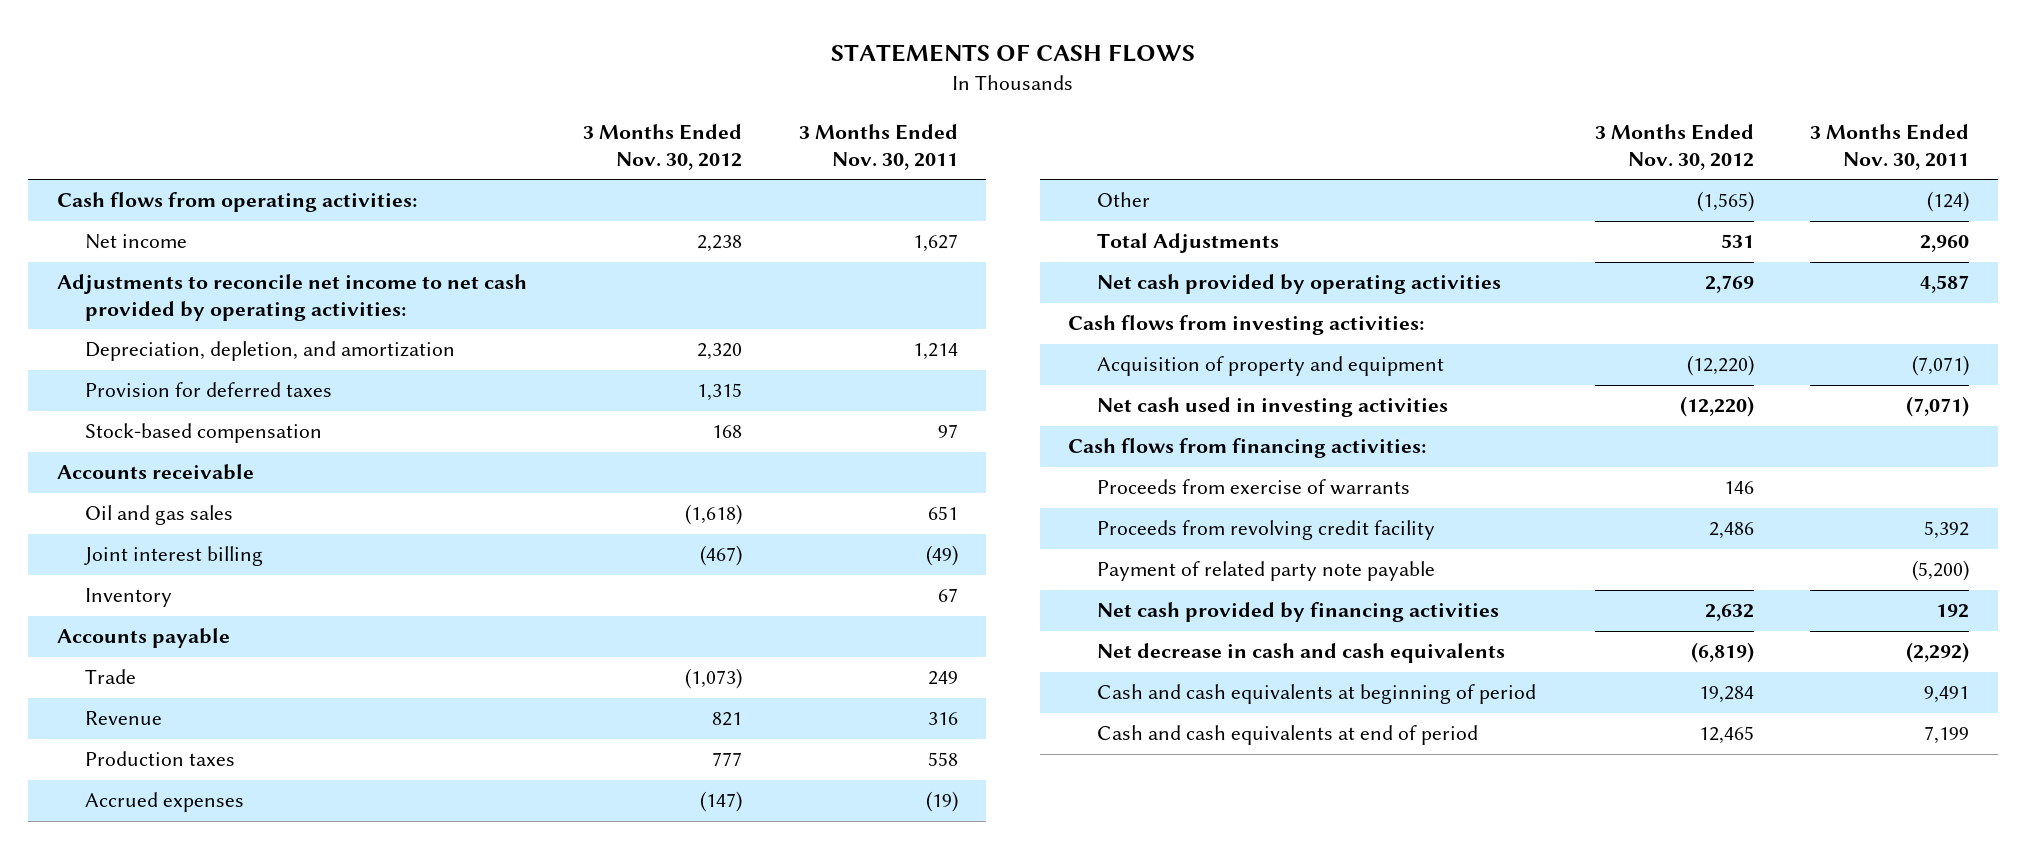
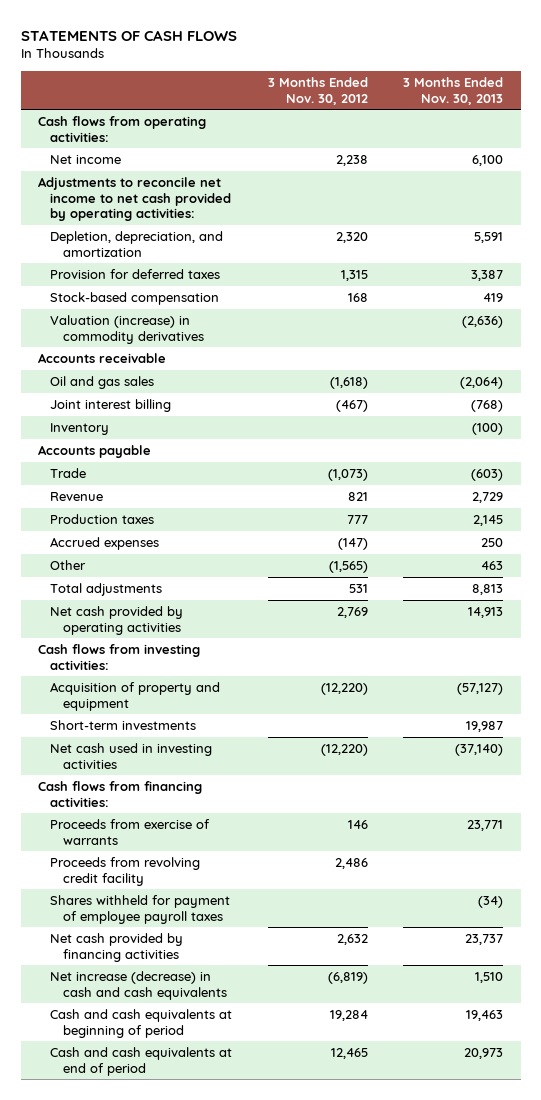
[798,124,958,170] 3 Months Ended Nov. 30, 2011 -> none
none -> [402,77,503,105] 3 Months Ended Nov. 30, 2013
[85,341,456,362] Depreciation, depletion, and amortization -> [50,231,224,257] Depletion, depreciation, and amortization
none -> [50,315,204,344] Valuation (increase) in commodity derivatives
[1096,233,1279,254] Total Adjustments -> [50,583,163,597] Total adjustments
none -> [50,720,197,731] Short-term investments
[1096,561,1435,582] Payment of related party note payable -> none
none -> [50,895,231,924] Shares withheld for payment of employee payroll taxes
[1096,643,1505,664] Net decrease in cash and cash equivalents -> [50,971,227,1000] Net increase (decrease) in cash and cash equivalents

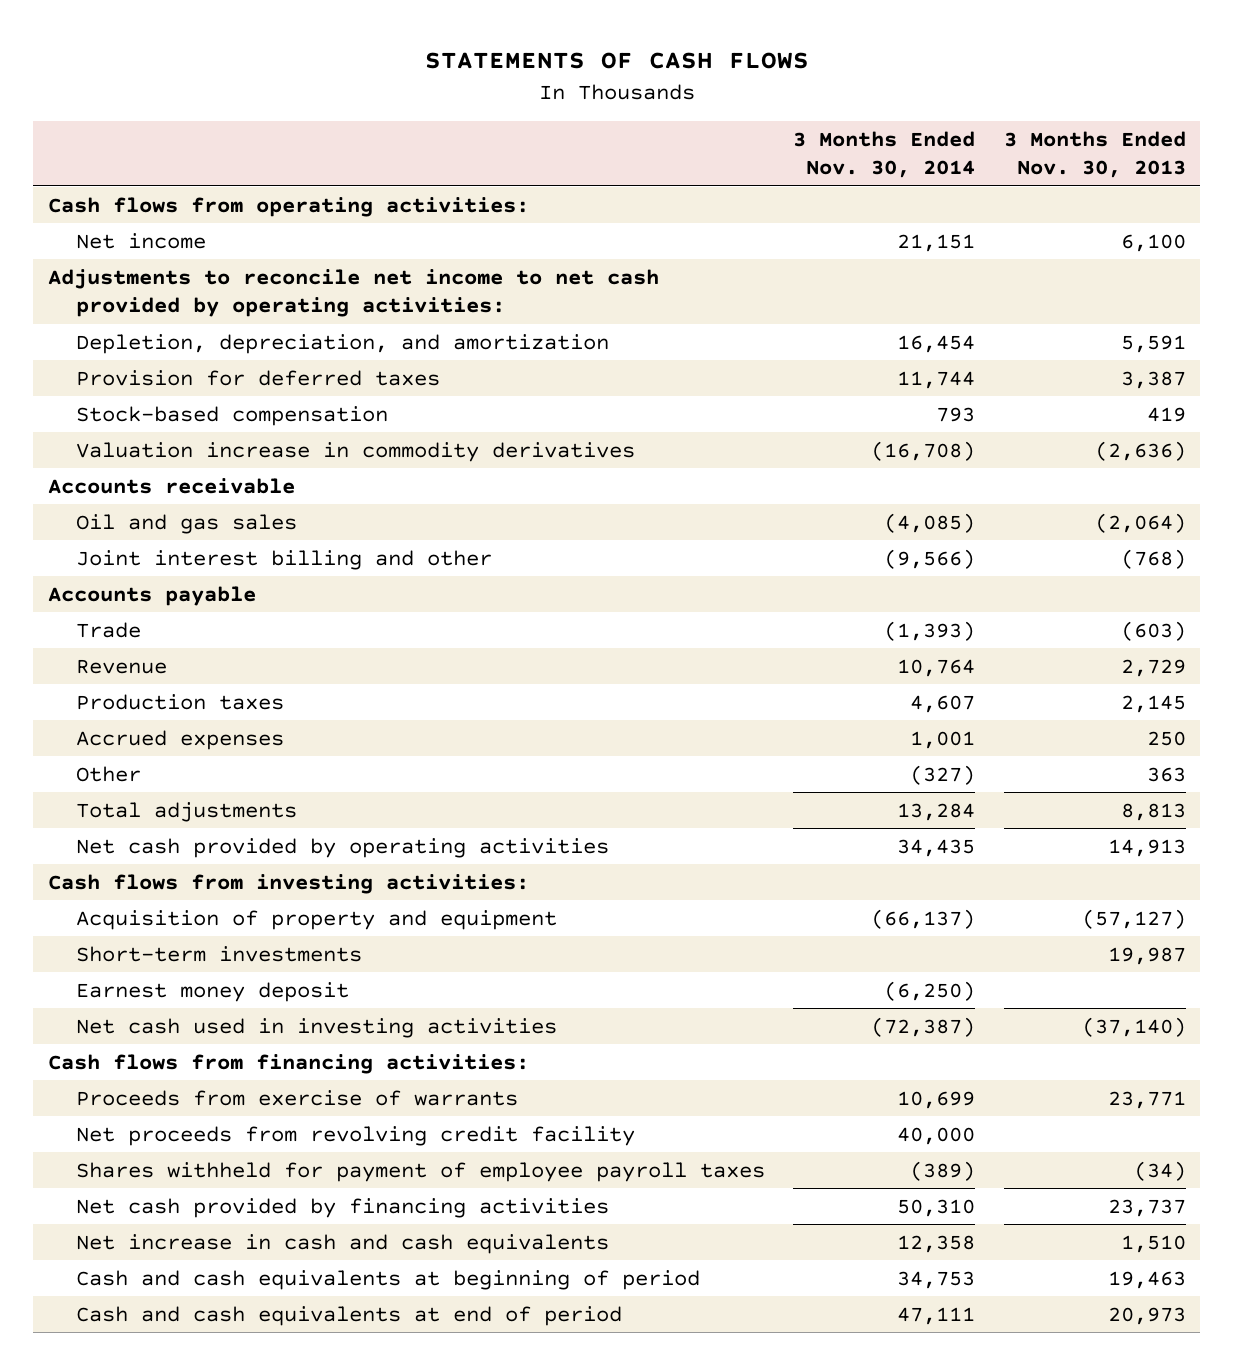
[267,77,368,105] 3 Months Ended Nov. 30, 2012 -> none
none -> [793,130,976,179] 3 Months Ended Nov. 30, 2014
[50,315,204,344] Valuation (increase) in commodity derivatives -> [75,441,635,462] Valuation increase in commodity derivatives
[50,423,110,436] Inventory -> none
[50,399,172,413] Joint interest billing -> [75,549,492,570] Joint interest billing and other
[480,561,503,571] 463 -> [1146,766,1186,782] 363
none -> [75,981,349,1002] Earnest money deposit
[50,857,201,886] Proceeds from revolving credit facility -> [75,1125,635,1146] Net proceeds from revolving credit facility
[50,971,227,1000] Net increase (decrease) in cash and cash equivalents -> [75,1233,609,1254] Net increase in cash and cash equivalents

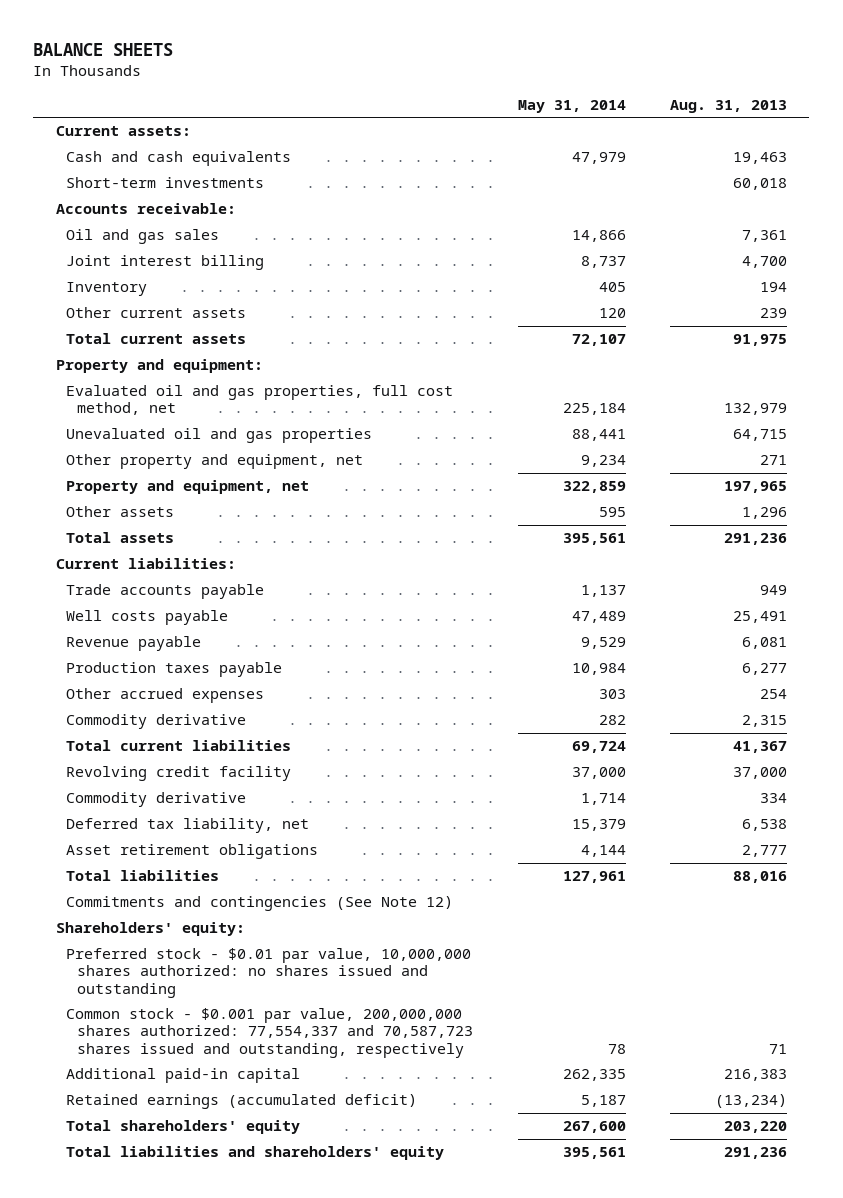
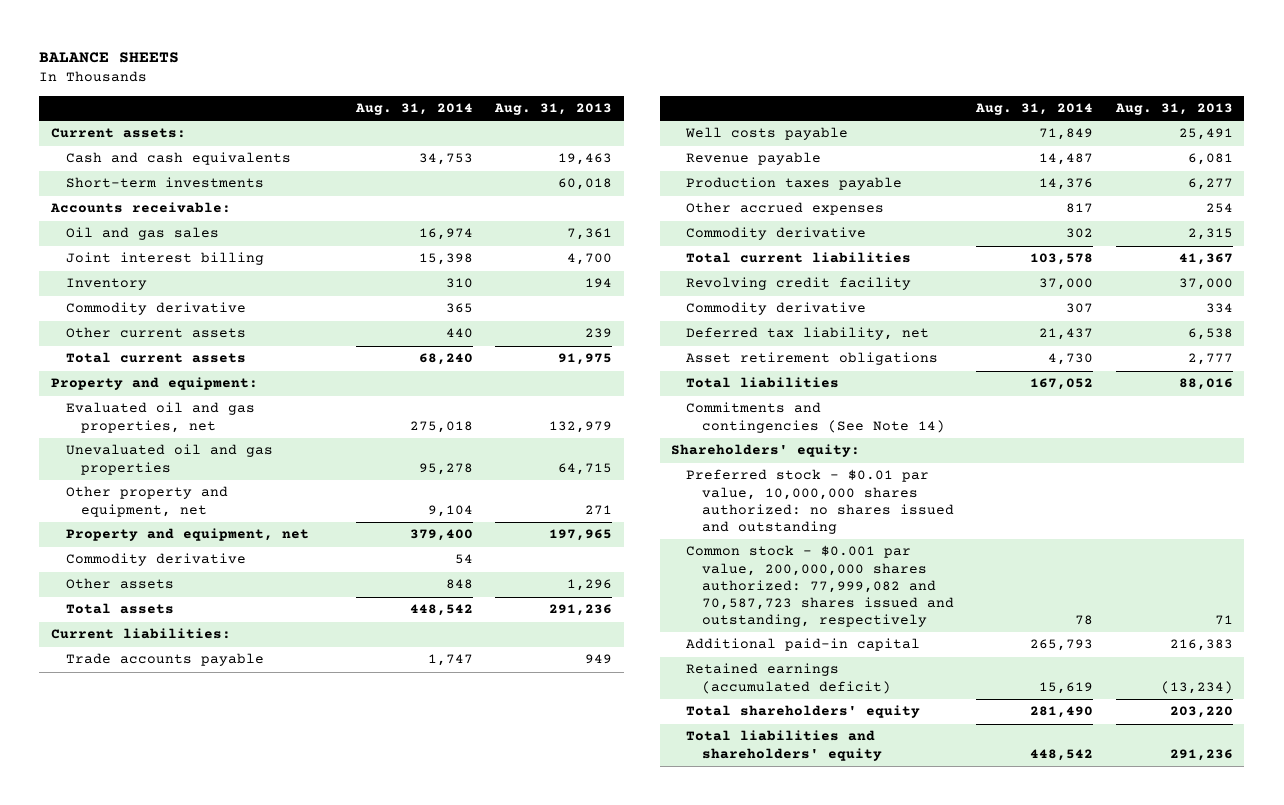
[517,99,626,113] May 31, 2014 -> none
none -> [354,103,473,116] Aug. 31, 2014
none -> [65,302,246,316] Commodity derivative
[66,385,454,416] Evaluated oil and gas properties, full cost method, net -> [65,402,255,433] Evaluated oil and gas properties, net
none -> [65,553,246,567] Commodity derivative
[66,896,454,912] Commitments and contingencies (See Note 12) -> [686,402,945,433] Commitments and contingencies (See Note 14)
[66,1008,474,1058] Common stock - $0.001 par value, 200,000,000 shares authorized: 77,554,337 and 70,587,723 shares issued and outstanding, respectively -> [686,545,954,627] Common stock - $0.001 par value, 200,000,000 shares authorized: 77,999,082 and 70,587,723 shares issued and outstanding, respectively

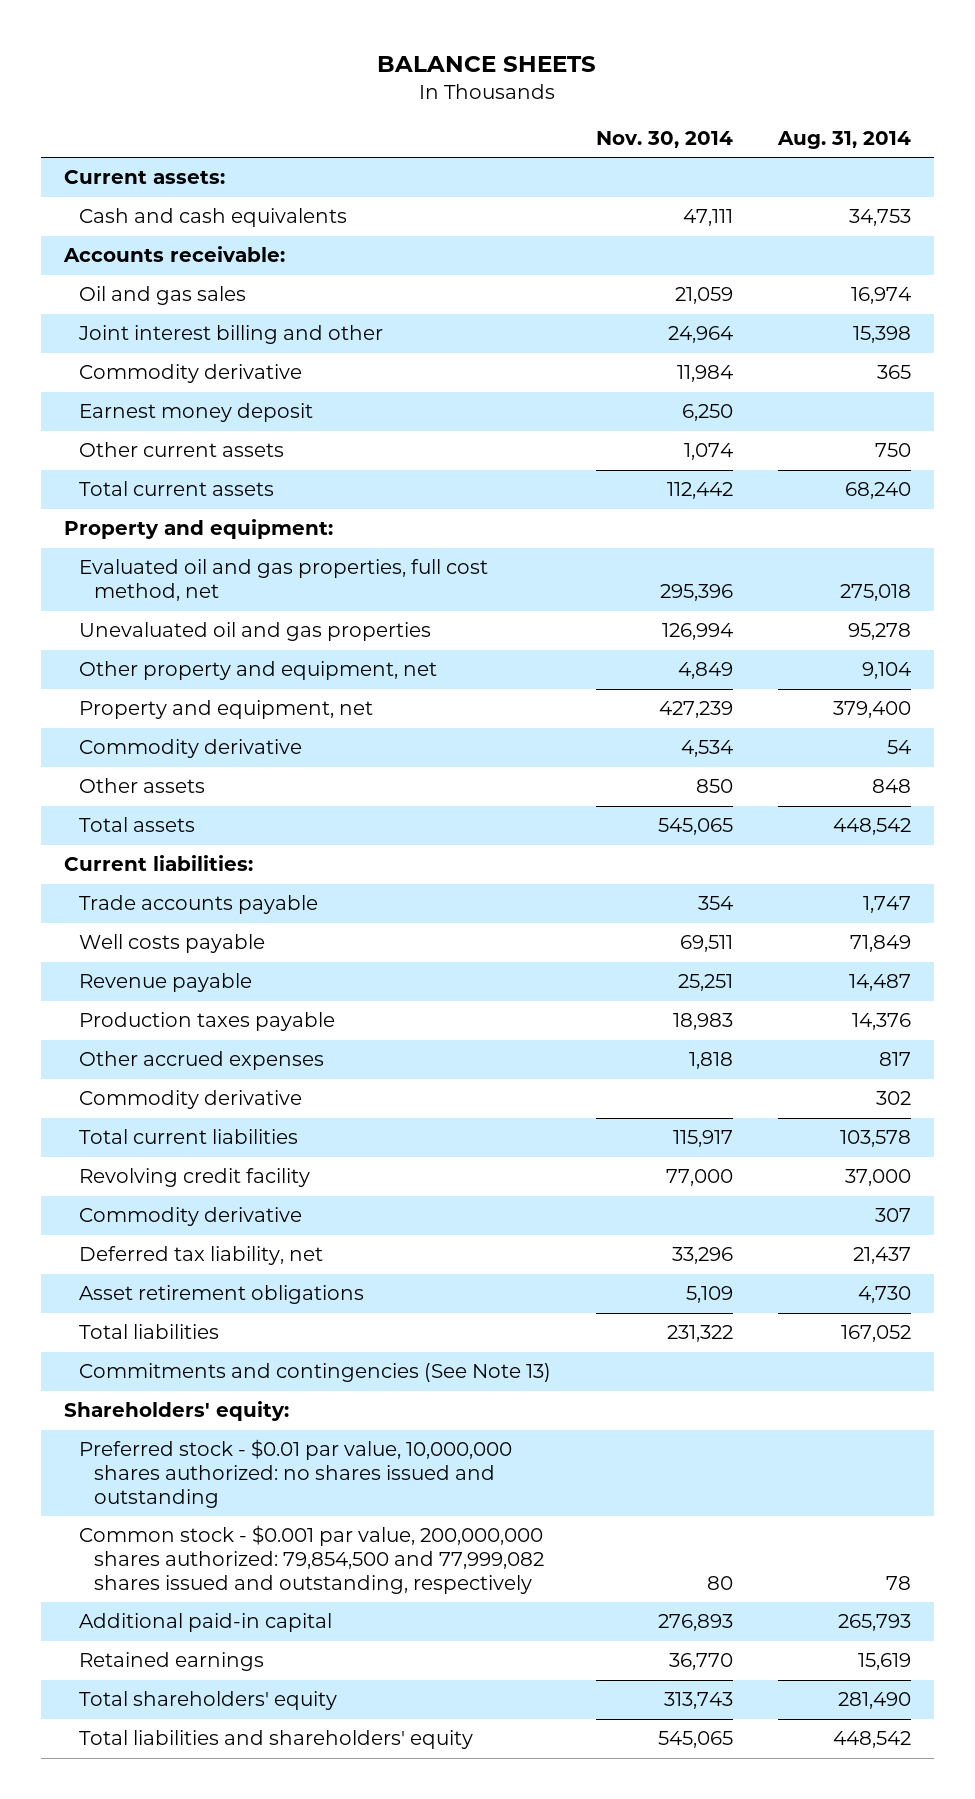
[494,103,613,116] Aug. 31, 2013 -> none
none -> [595,130,733,148] Nov. 30, 2014
[65,177,264,189] Short-term investments -> none
[65,278,147,291] Inventory -> none
[65,252,264,266] Joint interest billing -> [77,325,383,345] Joint interest billing and other
none -> [78,403,313,423] Earnest money deposit
[445,328,473,339] 440 -> [875,443,912,458] 750
[65,402,255,433] Evaluated oil and gas properties, net -> [78,559,488,602] Evaluated oil and gas properties, full cost method, net
[686,402,945,433] Commitments and contingencies (See Note 14) -> [78,1363,551,1383] Commitments and contingencies (See Note 13)
[686,545,954,627] Common stock - $0.001 par value, 200,000,000 shares authorized: 77,999,082 and 70,587,723 shares issued and outstanding, respectively -> [78,1525,545,1594] Common stock - $0.001 par value, 200,000,000 shares authorized: 79,854,500 and 77,999,082 shares issued and outstanding, respectively
[686,663,891,694] Retained earnings (accumulated deficit) -> [78,1652,264,1672] Retained earnings

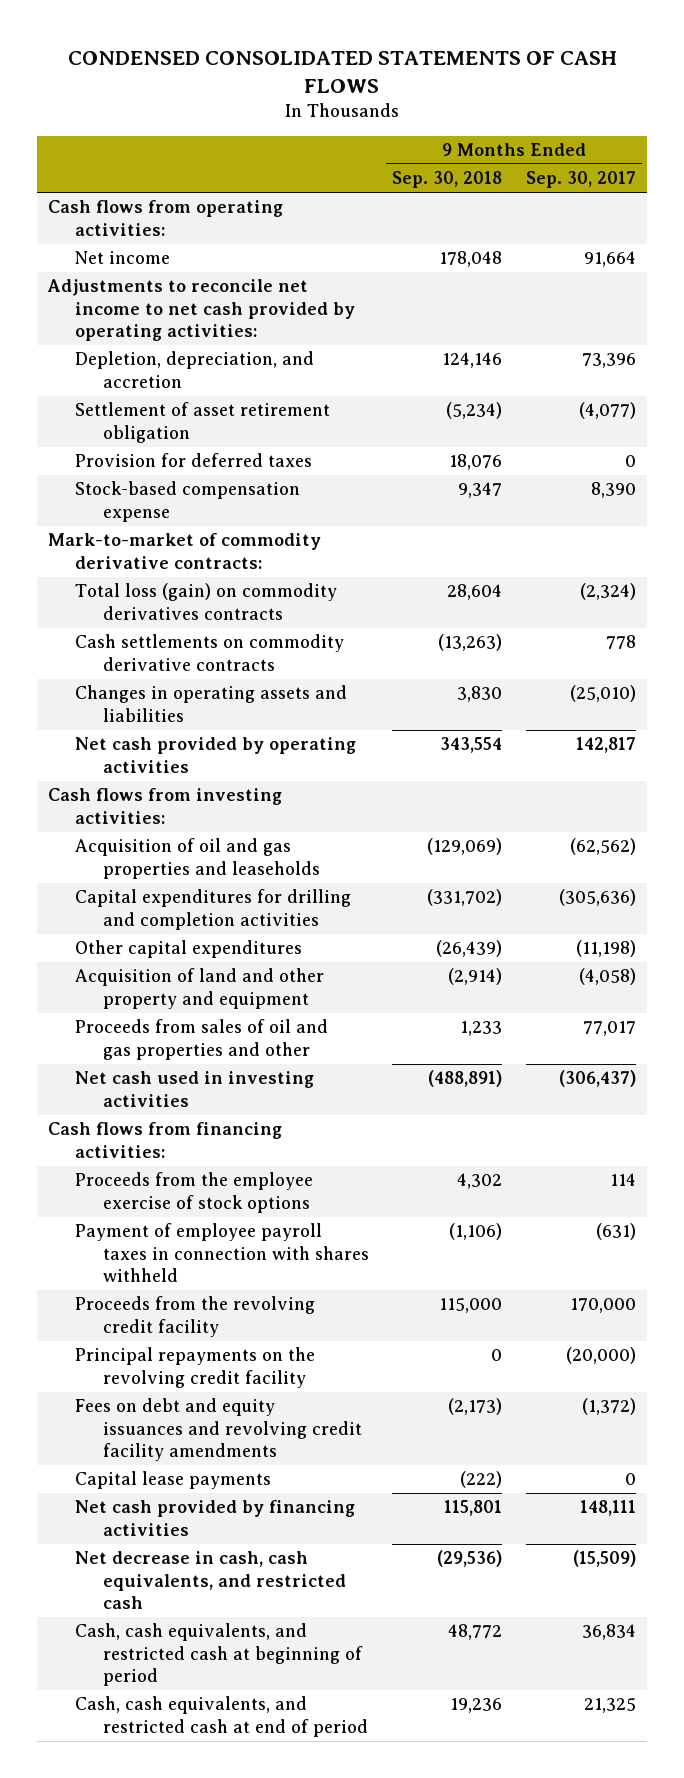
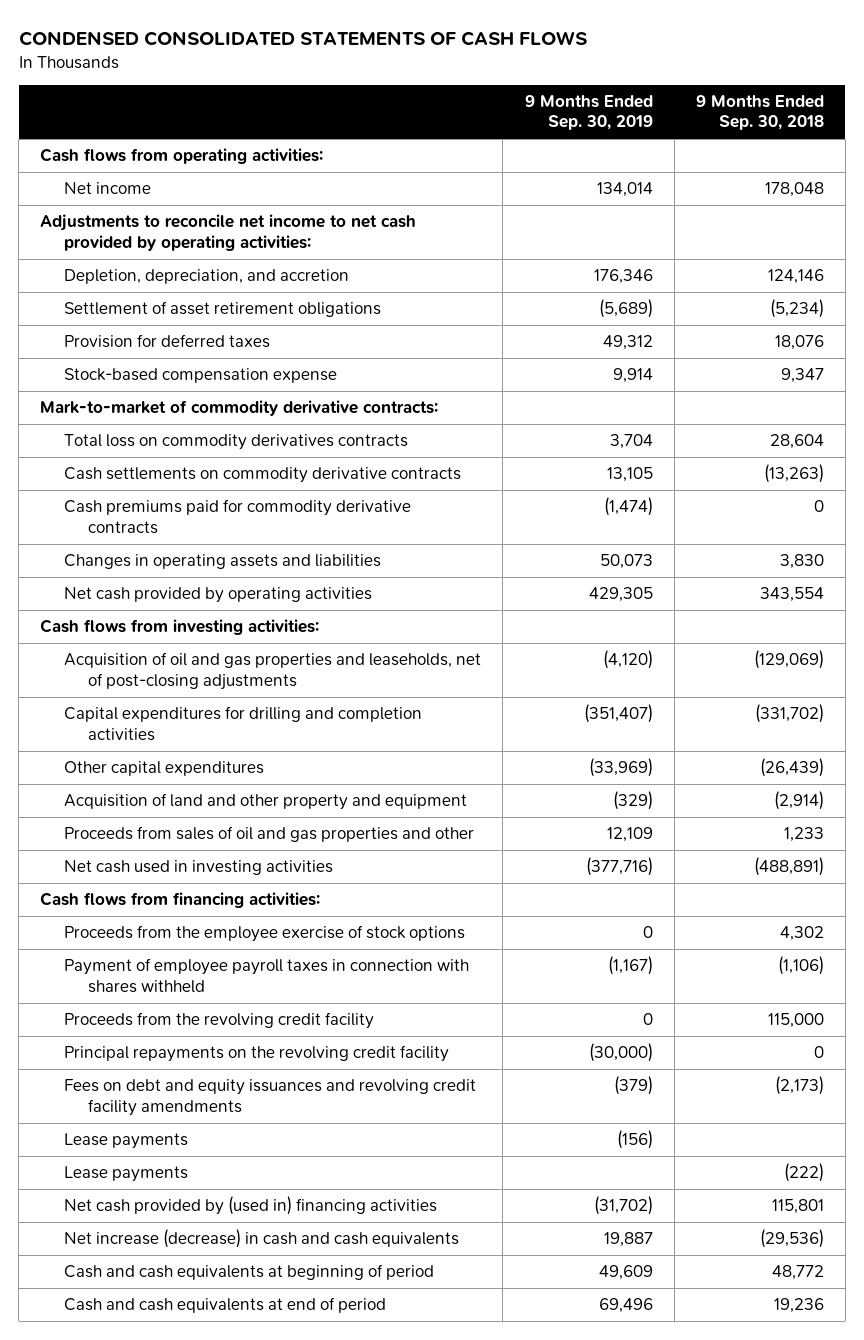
[525,171,636,189] Sep. 30, 2017 -> none
none -> [524,95,653,131] 9 Months Ended Sep. 30, 2019
[75,402,331,443] Settlement of asset retirement obligation -> [64,301,382,318] Settlement of asset retirement obligations
[75,583,338,620] Total loss (gain) on commodity derivatives contracts -> [64,434,409,451] Total loss on commodity derivatives contracts
none -> [64,499,412,534] Cash premiums paid for commodity derivative contracts
[75,838,320,879] Acquisition of oil and gas properties and leaseholds -> [64,652,482,690] Acquisition of oil and gas properties and leaseholds, net of post-closing adjustments
none -> [64,1133,189,1150] Lease payments
[75,1471,272,1490] Capital lease payments -> [64,1166,189,1183] Lease payments
[75,1500,356,1536] Net cash provided by financing activities -> [64,1196,438,1216] Net cash provided by (used in) financing activities
[75,1551,346,1610] Net decrease in cash, cash equivalents, and restricted cash -> [64,1229,460,1249] Net increase (decrease) in cash and cash equivalents
[75,1623,363,1687] Cash, cash equivalents, and restricted cash at beginning of period -> [64,1264,435,1281] Cash and cash equivalents at beginning of period
[75,1696,368,1737] Cash, cash equivalents, and restricted cash at end of period -> [64,1297,387,1314] Cash and cash equivalents at end of period

